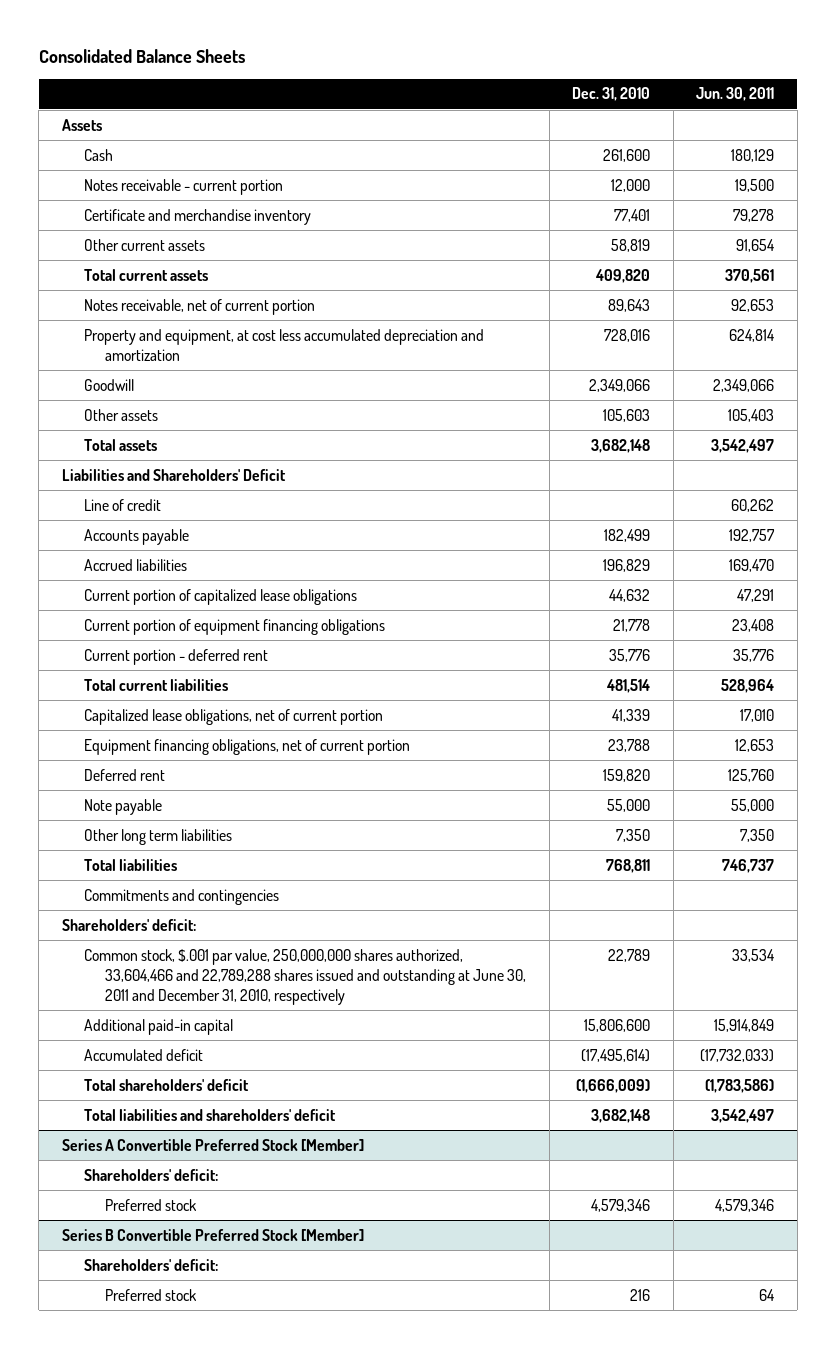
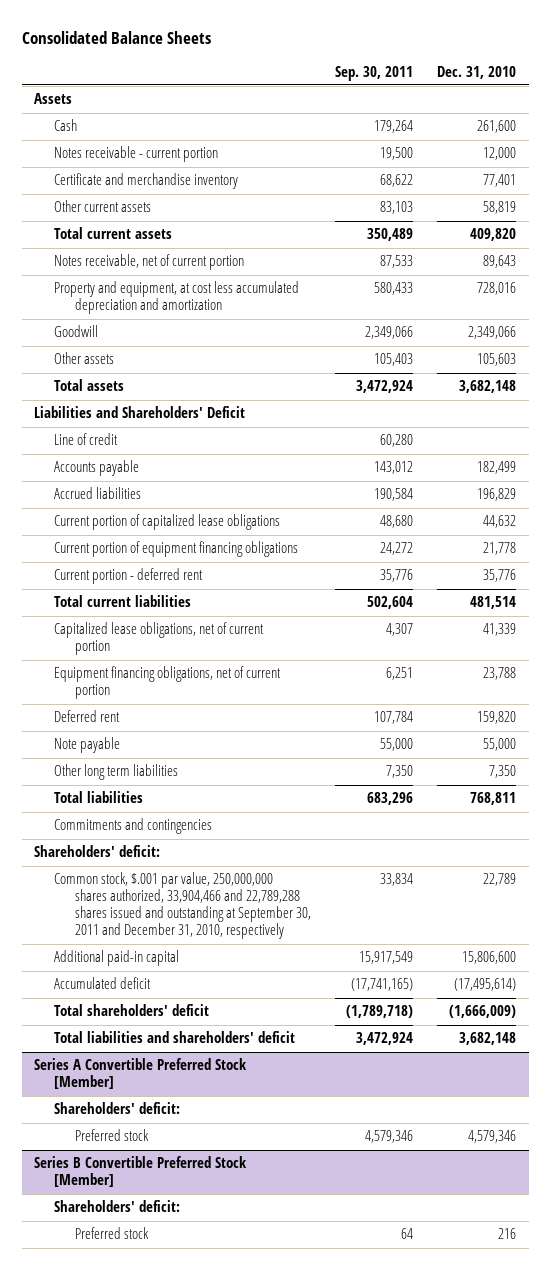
[696,87,775,102] Jun. 30, 2011 -> none
none -> [335,65,414,81] Sep. 30, 2011
[83,948,527,1005] Common stock, $.001 par value, 250,000,000 shares authorized, 33,604,466 and 22,789,288 shares issued and outstanding at June 30, 2011 and December 31, 2010, respectively -> [54,872,311,940] Common stock, $.001 par value, 250,000,000 shares authorized, 33,904,466 and 22,789,288 shares issued and outstanding at September 30, 2011 and December 31, 2010, respectively

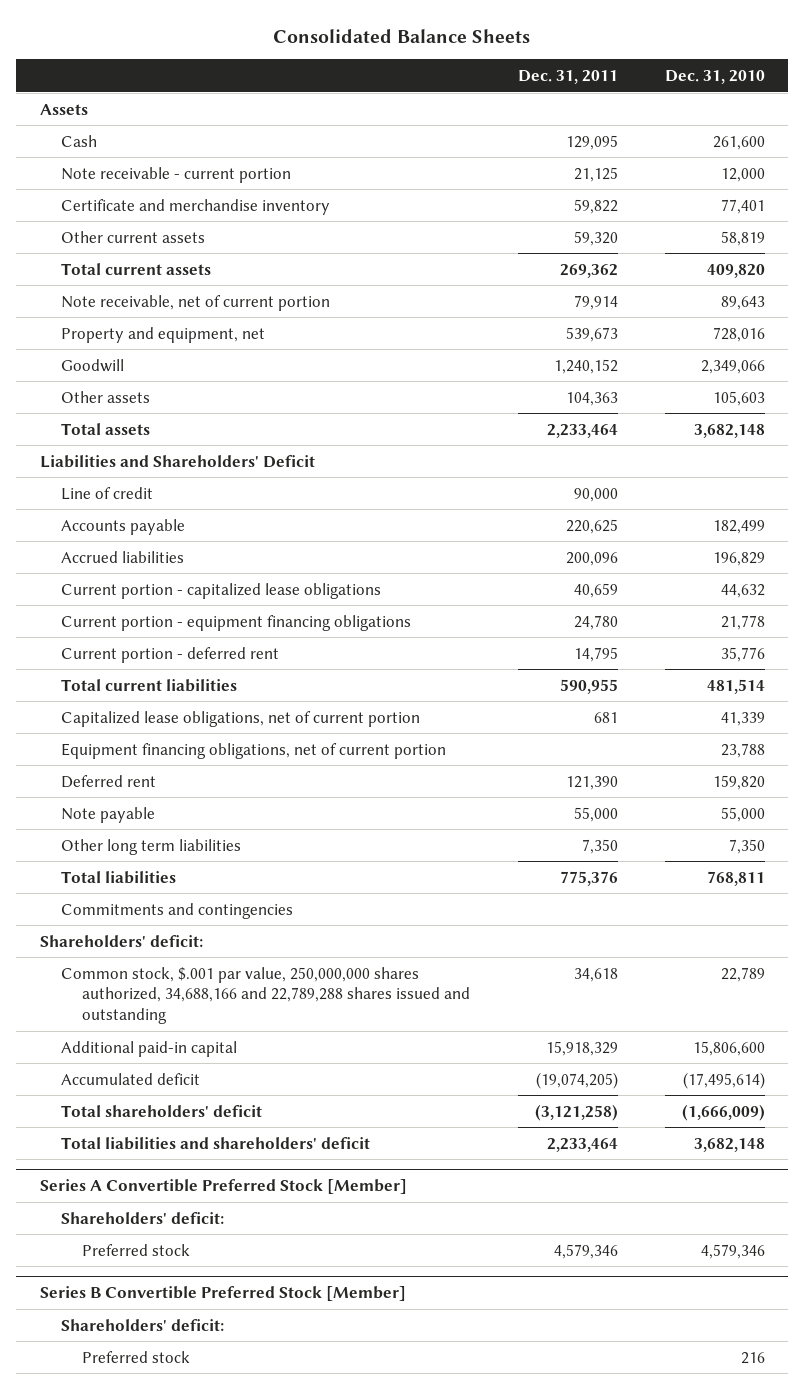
[335,65,414,81] Sep. 30, 2011 -> none
none -> [517,69,618,84] Dec. 31, 2011
[54,146,219,163] Notes receivable - current portion -> [61,166,292,183] Note receivable - current portion
[54,254,245,271] Notes receivable, net of current portion -> [61,294,331,311] Note receivable, net of current portion
[54,281,300,315] Property and equipment, at cost less accumulated depreciation and amortization -> [61,326,266,343] Property and equipment, net
[54,514,281,531] Current portion of capitalized lease obligations -> [61,582,382,599] Current portion - capitalized lease obligations
[54,541,299,558] Current portion of equipment financing obligations -> [61,614,412,631] Current portion - equipment financing obligations
[54,872,311,940] Common stock, $.001 par value, 250,000,000 shares authorized, 33,904,466 and 22,789,288 shares issued and outstanding at September 30, 2011 and December 31, 2010, respectively -> [61,966,471,1024] Common stock, $.001 par value, 250,000,000 shares authorized, 34,688,166 and 22,789,288 shares issued and outstanding

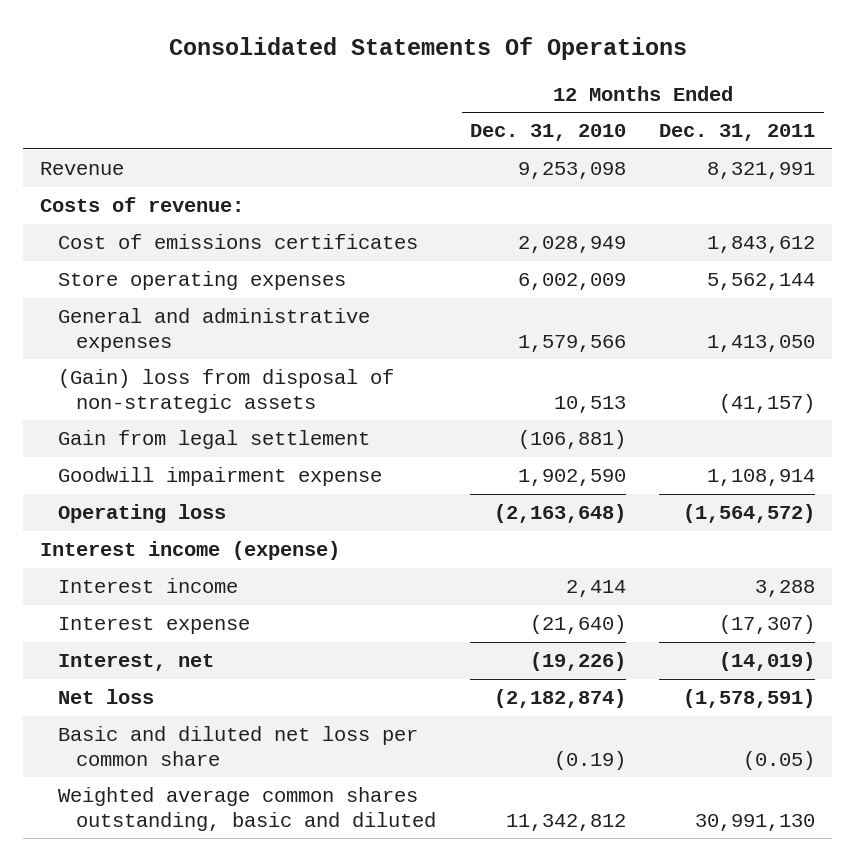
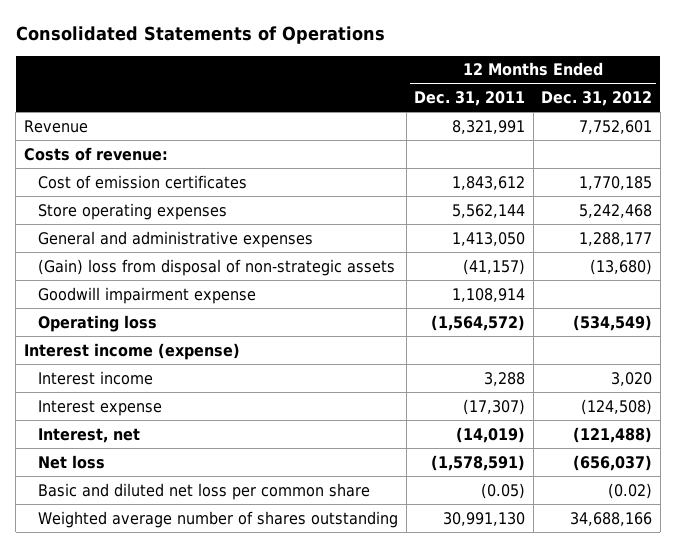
[168,36,687,60] Consolidated Statements Of Operations -> [15,26,385,45] Consolidated Statements of Operations
[469,124,626,142] Dec. 31, 2010 -> none
none -> [541,90,653,106] Dec. 31, 2012
[58,234,419,250] Cost of emissions certificates -> [38,174,248,189] Cost of emission certificates
[58,430,371,450] Gain from legal settlement -> none
[58,787,437,831] Weighted average common shares outstanding, basic and diluted -> [38,510,399,528] Weighted average number of shares outstanding

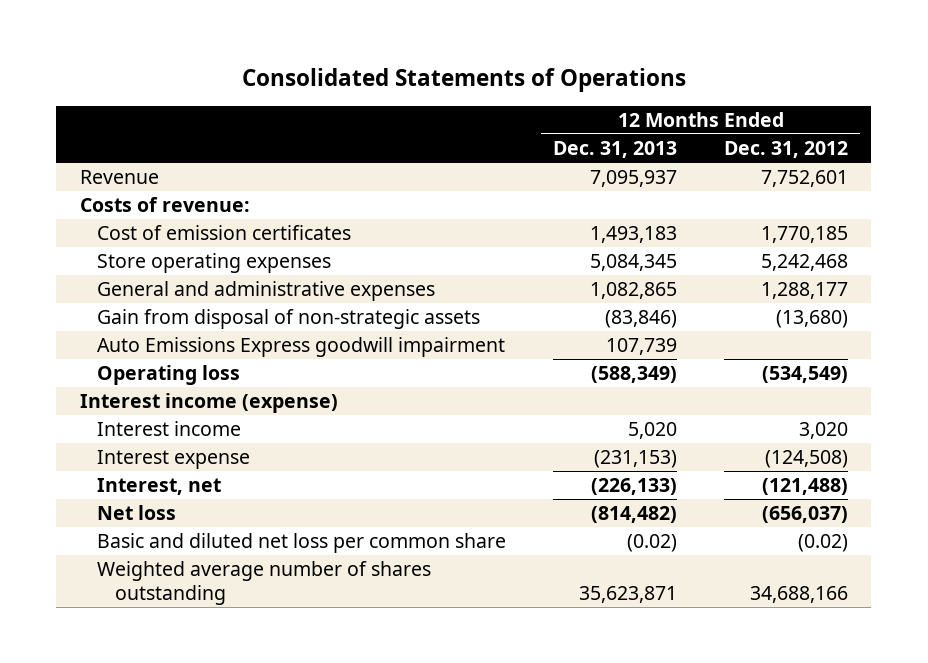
[414,90,526,106] Dec. 31, 2011 -> none
none -> [553,141,678,159] Dec. 31, 2013
[38,258,396,276] (Gain) loss from disposal of non-strategic assets -> [97,309,481,330] Gain from disposal of non-strategic assets
[38,286,257,304] Goodwill impairment expense -> [97,337,506,358] Auto Emissions Express goodwill impairment

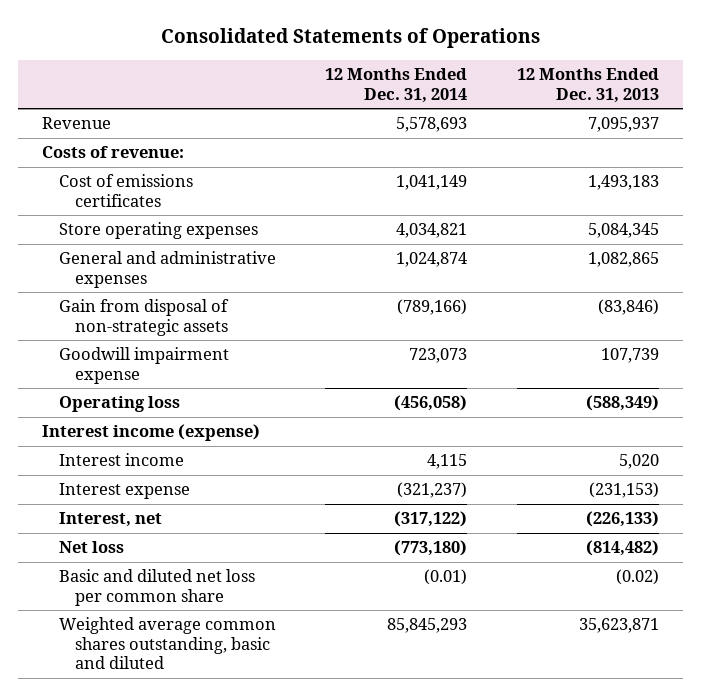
[723,141,848,159] Dec. 31, 2012 -> none
none -> [325,68,468,103] 12 Months Ended Dec. 31, 2014
[97,225,352,241] Cost of emission certificates -> [58,174,193,207] Cost of emissions certificates
[97,337,506,358] Auto Emissions Express goodwill impairment -> [58,347,229,384] Goodwill impairment expense
[97,561,432,605] Weighted average number of shares outstanding -> [58,617,276,670] Weighted average common shares outstanding, basic and diluted

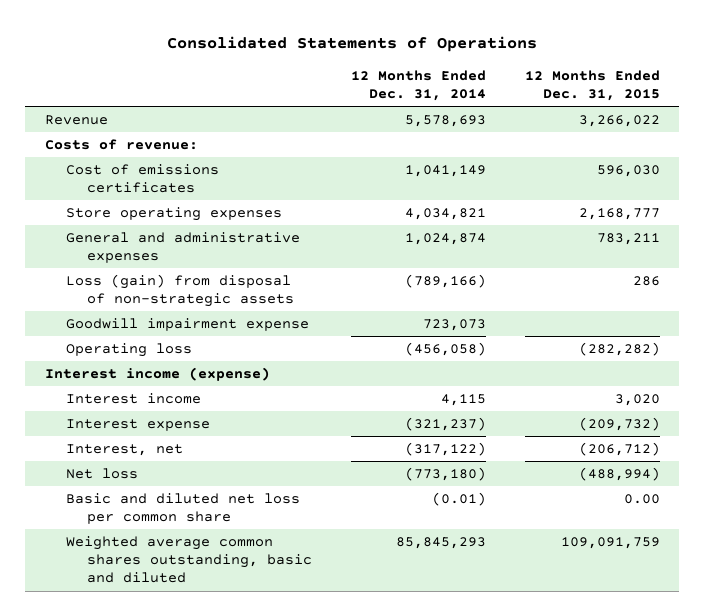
[516,68,659,103] 12 Months Ended Dec. 31, 2013 -> none
none -> [524,69,660,101] 12 Months Ended Dec. 31, 2015
[58,299,229,336] Gain from disposal of non-strategic assets -> [65,274,294,308] Loss (gain) from disposal of non-strategic assets

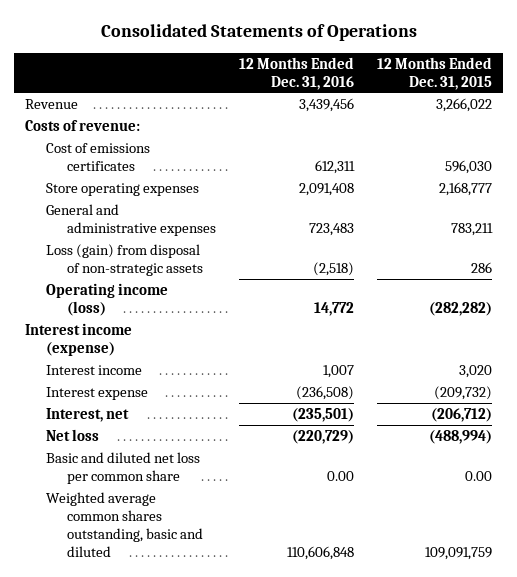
[350,69,486,101] 12 Months Ended Dec. 31, 2014 -> none
none -> [239,56,355,90] 12 Months Ended Dec. 31, 2016
[65,318,309,332] Goodwill impairment expense -> none
[65,343,192,358] Operating loss -> [46,283,169,317] Operating income (loss)

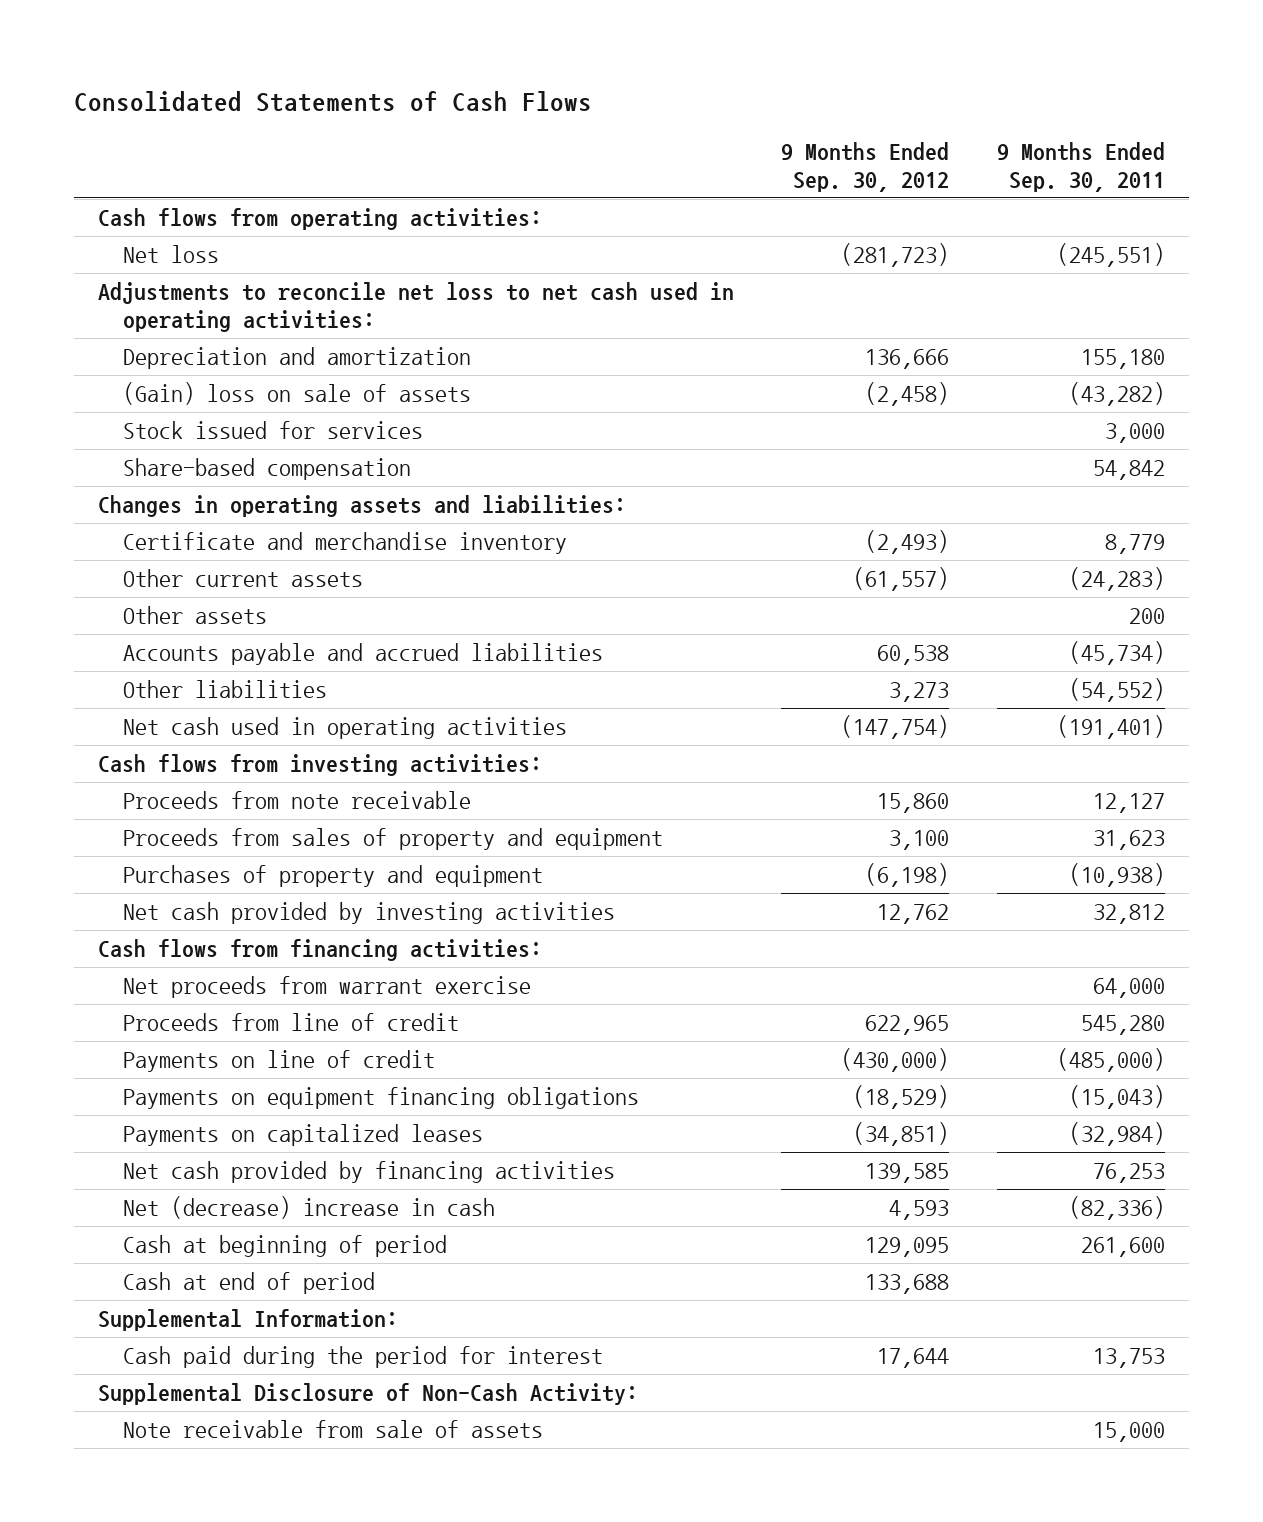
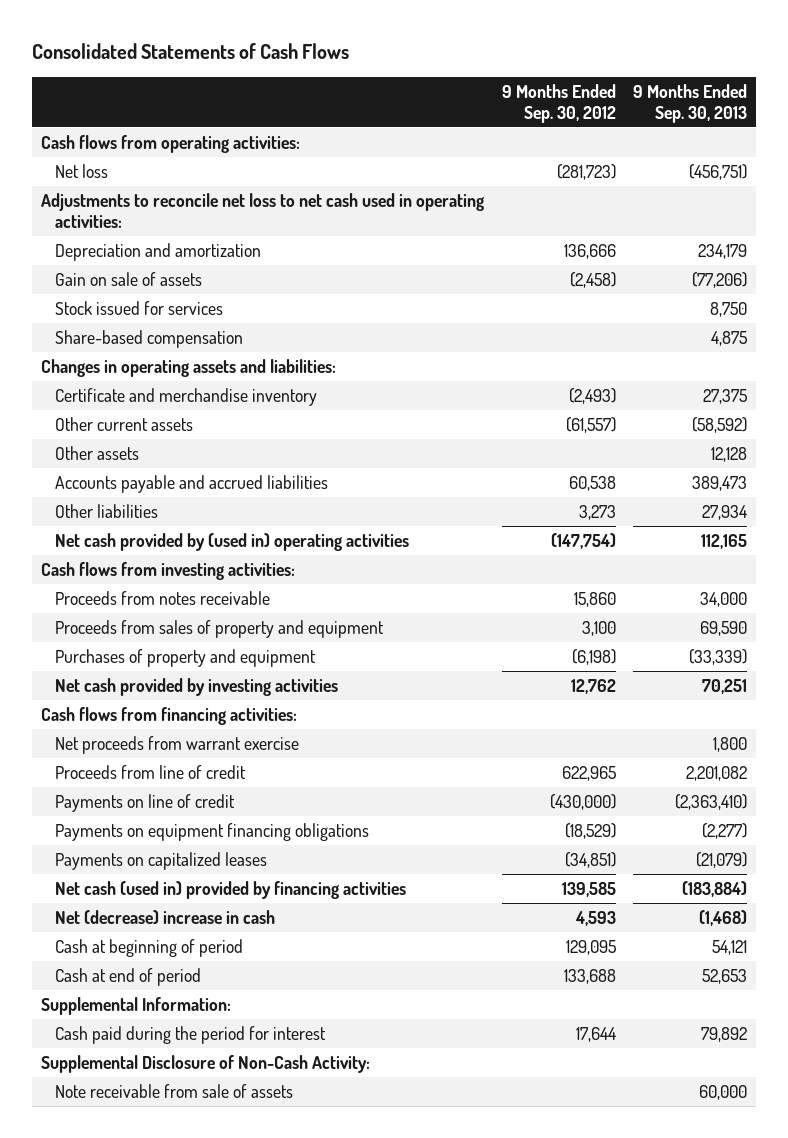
[997,141,1166,192] 9 Months Ended Sep. 30, 2011 -> none
none -> [633,83,748,123] 9 Months Ended Sep. 30, 2013
[123,381,472,405] (Gain) loss on sale of assets -> [54,272,202,287] Gain on sale of assets
[123,716,568,739] Net cash used in operating activities -> [54,533,409,552] Net cash provided by (used in) operating activities
[123,790,472,809] Proceeds from note receivable -> [54,591,270,606] Proceeds from notes receivable
[123,1160,616,1183] Net cash provided by financing activities -> [54,881,406,900] Net cash (used in) provided by financing activities

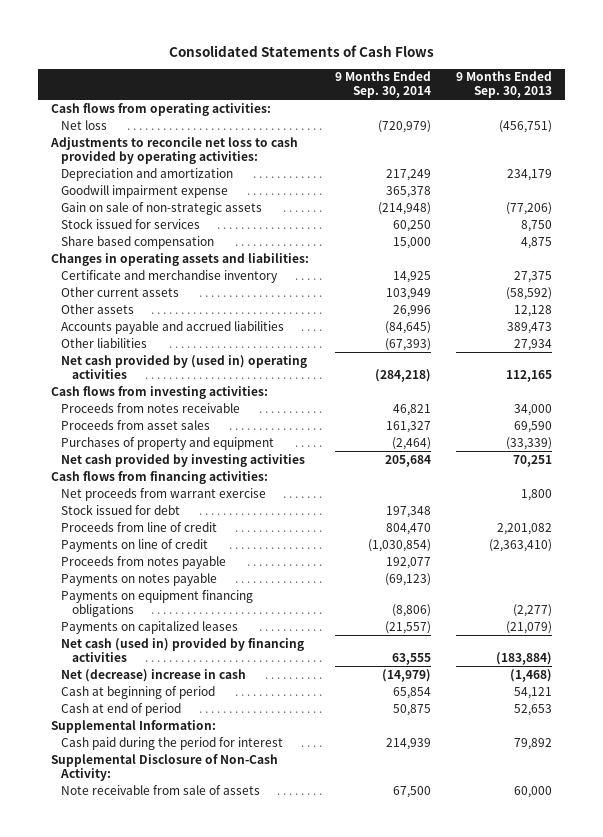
[501,83,616,123] 9 Months Ended Sep. 30, 2012 -> none
none -> [334,71,431,99] 9 Months Ended Sep. 30, 2014
[40,193,484,228] Adjustments to reconcile net loss to net cash used in operating activities: -> [49,136,298,164] Adjustments to reconcile net loss to cash provided by operating activities:
none -> [61,184,229,198] Goodwill impairment expense
[54,272,202,287] Gain on sale of assets -> [61,201,263,215] Gain on sale of non-strategic assets
[54,330,243,349] Share-based compensation -> [61,235,215,249] Share based compensation
[54,620,384,639] Proceeds from sales of property and equipment -> [61,419,211,430] Proceeds from asset sales
none -> [61,503,181,515] Stock issued for debt
none -> [61,555,227,569] Proceeds from notes payable
none -> [61,572,218,586] Payments on notes payable

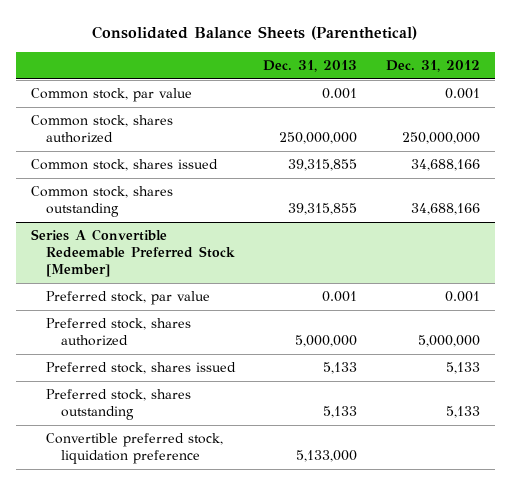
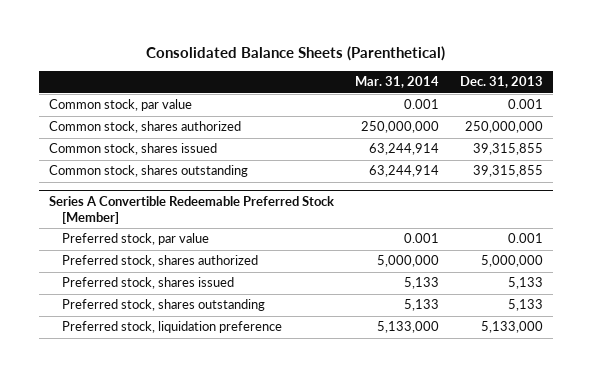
[386,60,481,73] Dec. 31, 2012 -> none
none -> [354,76,439,89] Mar. 31, 2014
[45,433,223,465] Convertible preferred stock, liquidation preference -> [62,321,283,334] Preferred stock, liquidation preference

